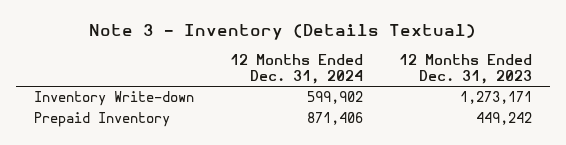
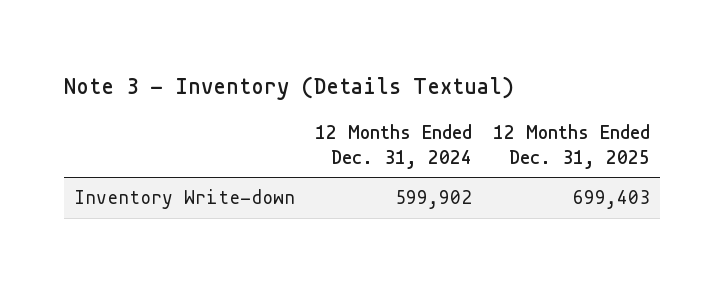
[398,54,532,85] 12 Months Ended Dec. 31, 2023 -> none
none -> [492,124,650,169] 12 Months Ended Dec. 31, 2025
[33,112,170,128] Prepaid Inventory -> none

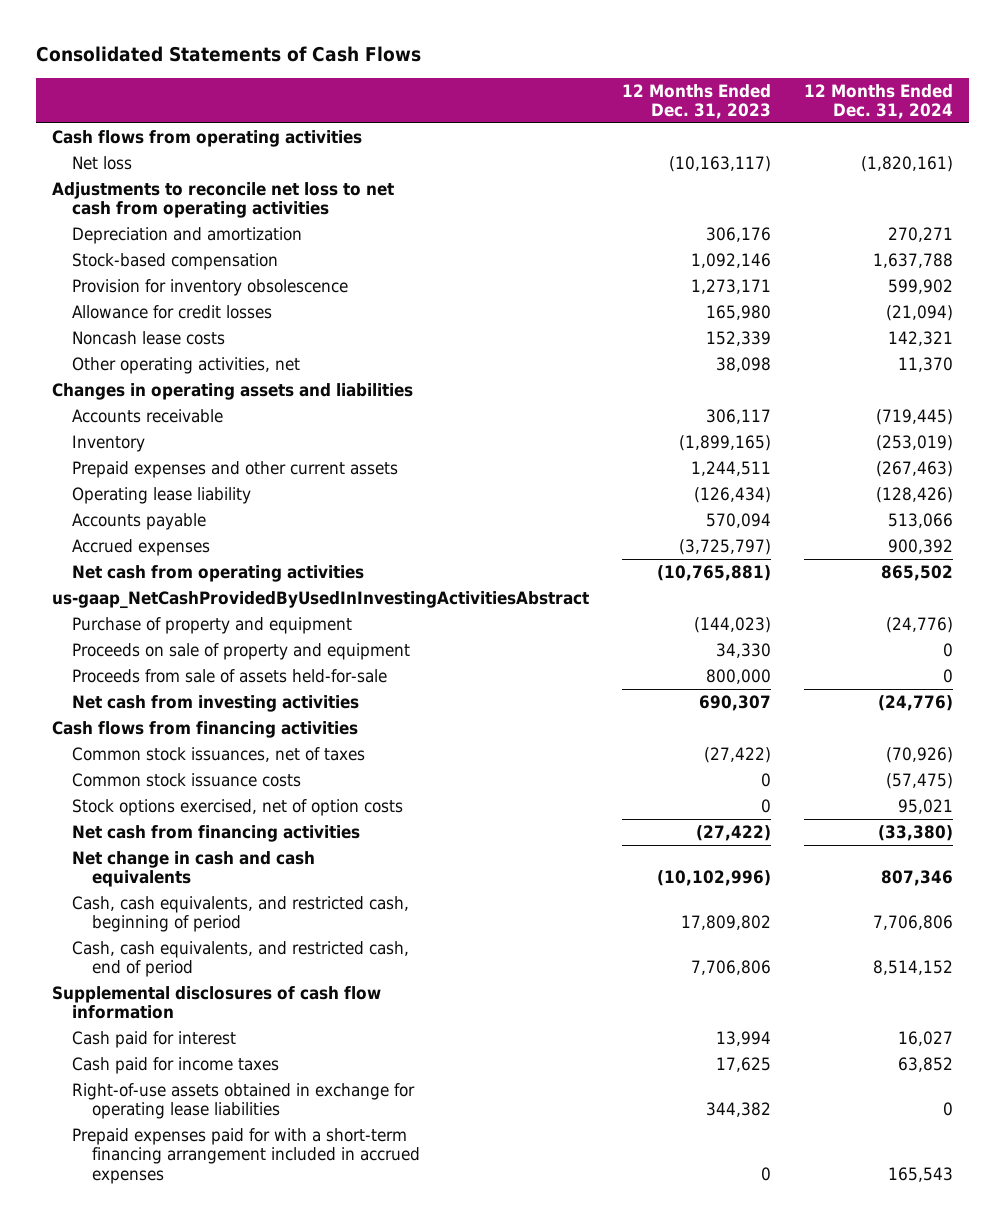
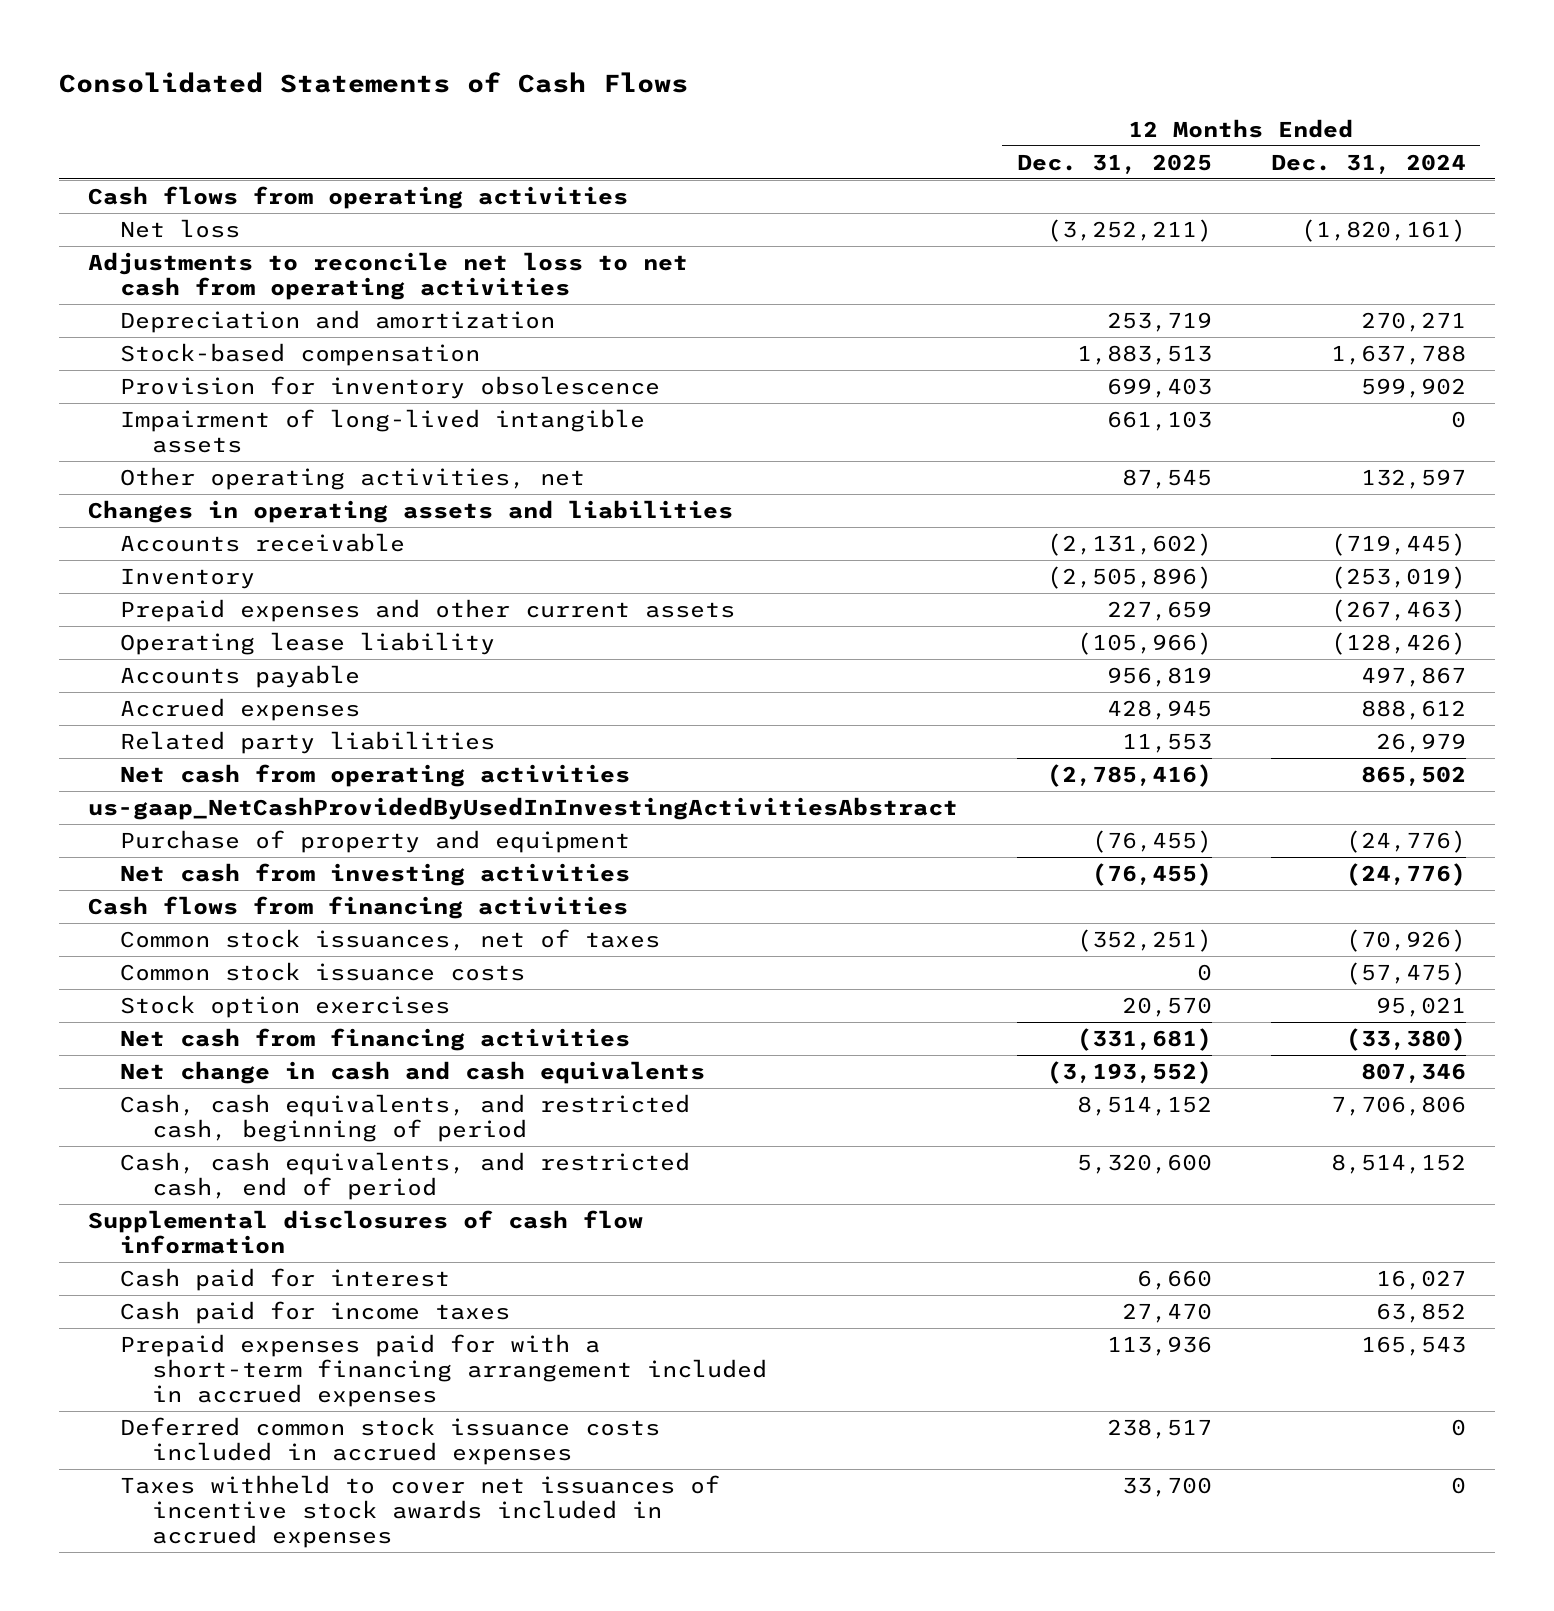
[622,83,772,120] 12 Months Ended Dec. 31, 2023 -> none
none -> [1016,153,1212,174] Dec. 31, 2025
[72,304,273,319] Allowance for credit losses -> none
[72,330,226,345] Noncash lease costs -> none
none -> [119,408,645,453] Impairment of long-lived intangible assets
[897,356,953,372] 11,370 -> [1360,468,1466,489] 132,597
[887,512,953,528] 513,066 -> [1360,666,1466,687] 497,867
[887,538,953,554] 900,392 -> [1360,699,1466,720] 888,612
none -> [119,730,495,754] Related party liabilities
[72,642,411,660] Proceeds on sale of property and equipment -> none
[72,668,388,683] Proceeds from sale of assets held-for-sale -> none
[72,798,404,816] Stock options exercised, net of option costs -> [119,994,450,1018] Stock option exercises
[72,1082,416,1120] Right-of-use assets obtained in exchange for operating lease liabilities -> none
none -> [119,1416,660,1465] Deferred common stock issuance costs included in accrued expenses
none -> [119,1474,720,1548] Taxes withheld to cover net issuances of incentive stock awards included in accrued expenses

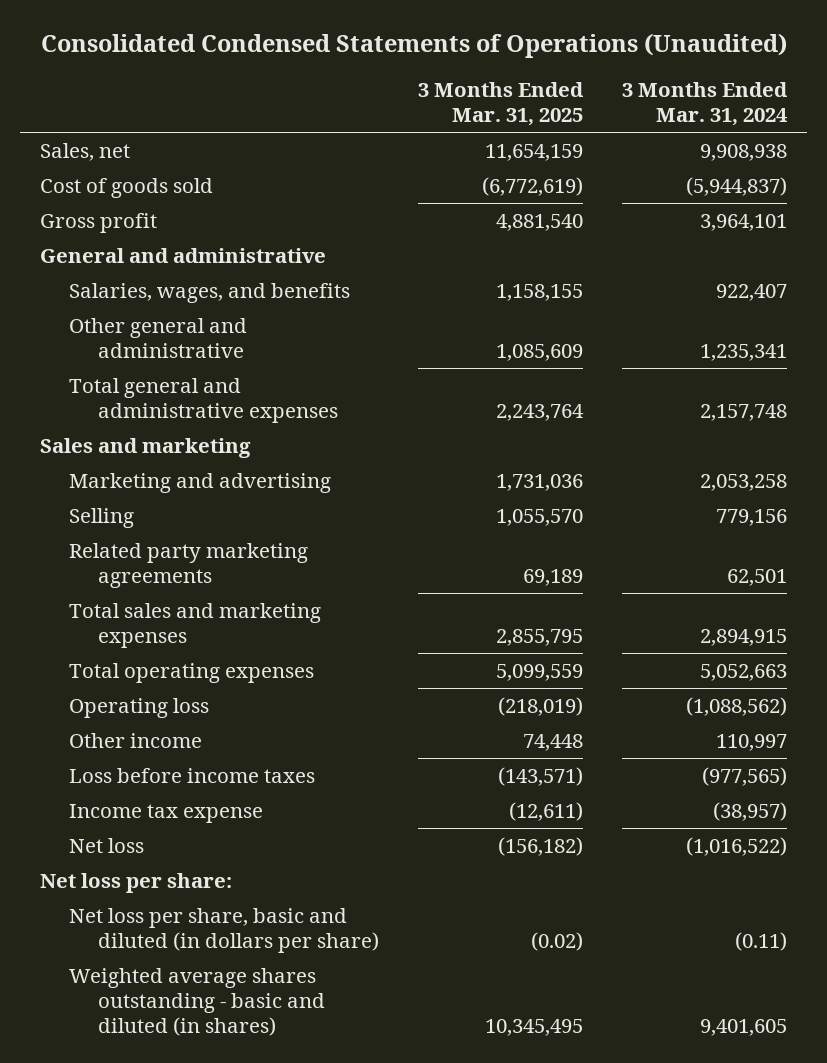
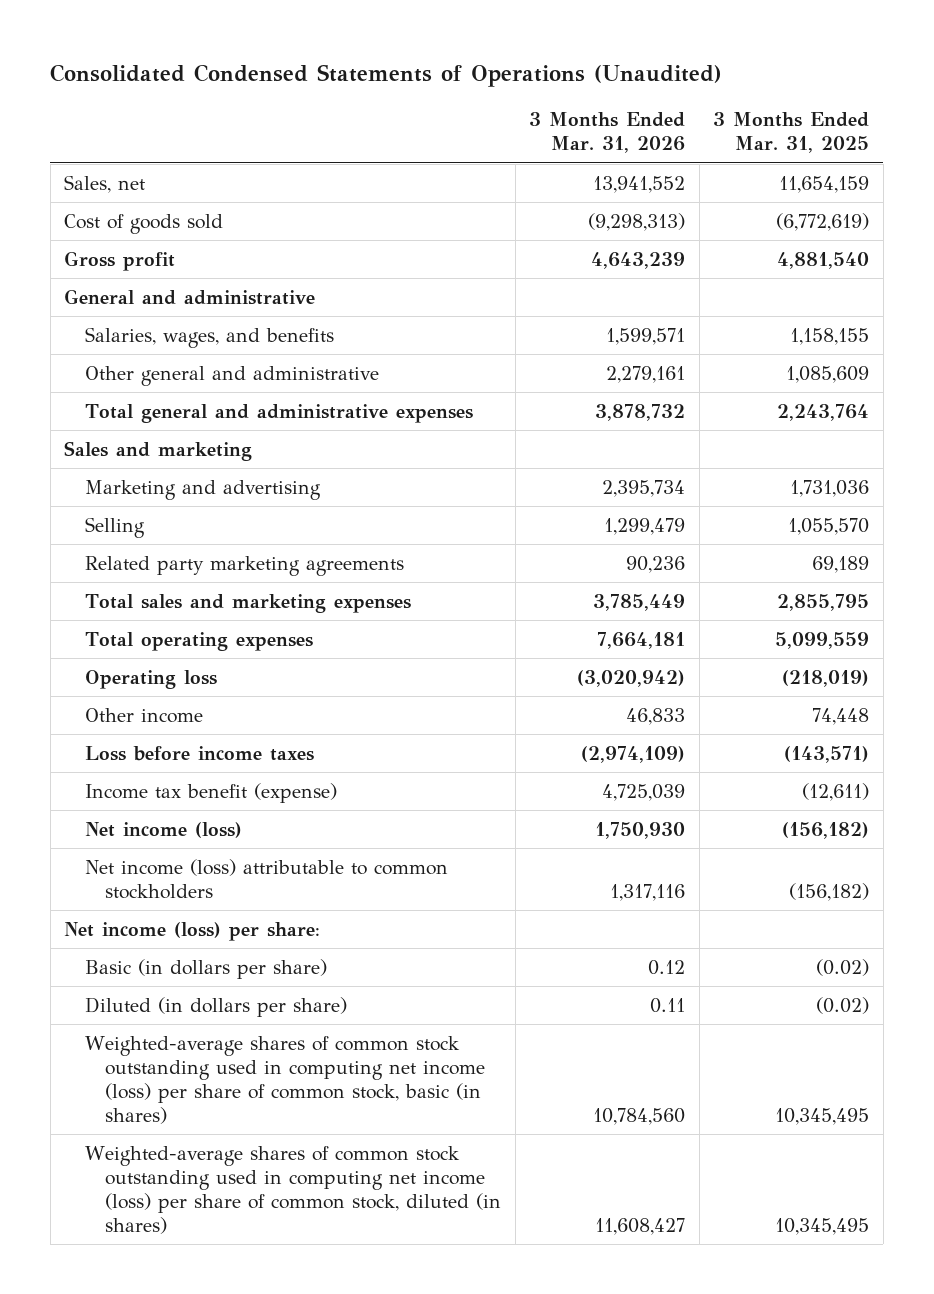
[622,82,789,127] 3 Months Ended Mar. 31, 2024 -> none
none -> [529,112,686,154] 3 Months Ended Mar. 31, 2026
[68,803,263,823] Income tax expense -> [84,782,337,803] Income tax benefit (expense)
[68,837,144,853] Net loss -> [84,821,242,838] Net income (loss)
none -> [84,858,448,899] Net income (loss) attributable to common stockholders
[39,872,232,893] Net loss per share: -> [64,921,321,941] Net income (loss) per share:
[68,907,379,953] Net loss per share, basic and diluted (in dollars per share) -> [84,958,327,979] Basic (in dollars per share)
none -> [84,996,347,1017] Diluted (in dollars per share)
[68,967,325,1037] Weighted average shares outstanding - basic and diluted (in shares) -> [84,1035,485,1124] Weighted-average shares of common stock outstanding used in computing net income (loss) per share of common stock, basic (in shares)
none -> [84,1145,501,1234] Weighted-average shares of common stock outstanding used in computing net income (loss) per share of common stock, diluted (in shares)

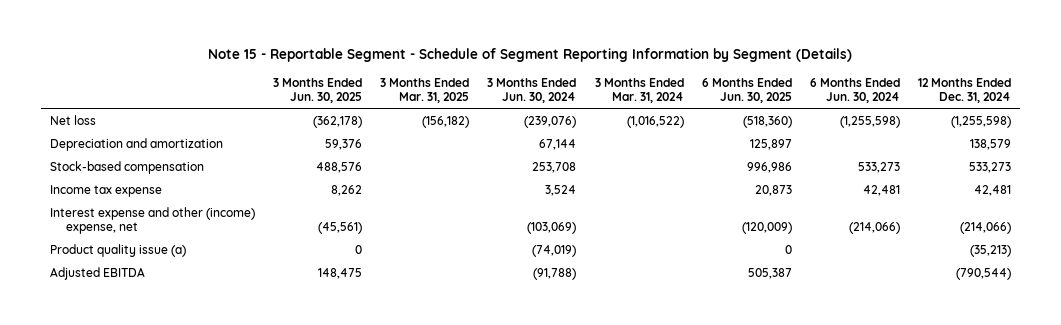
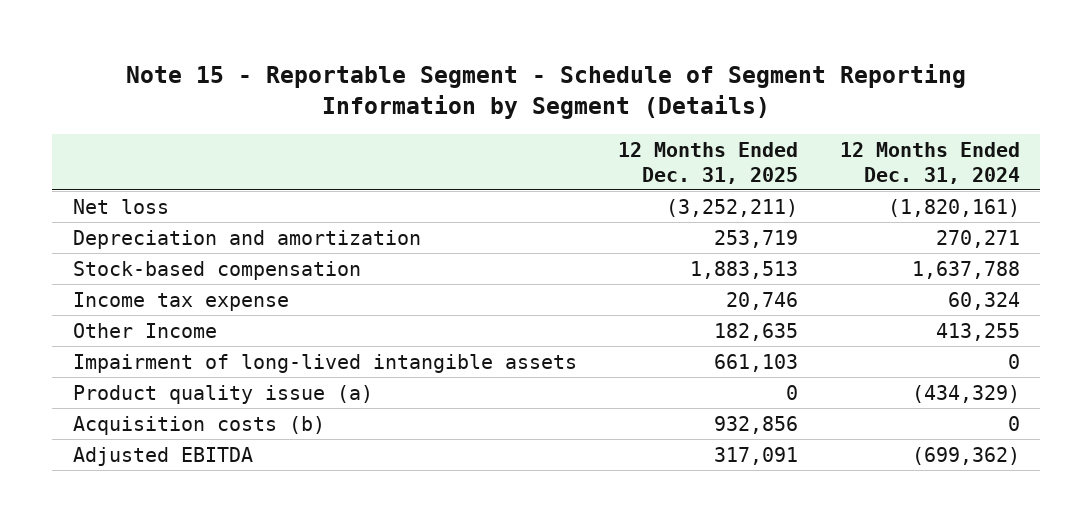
[273,77,363,103] 3 Months Ended Jun. 30, 2025 -> none
[380,77,470,103] 3 Months Ended Mar. 31, 2025 -> none
[487,77,577,103] 3 Months Ended Jun. 30, 2024 -> none
[594,77,684,103] 3 Months Ended Mar. 31, 2024 -> none
[701,77,792,103] 6 Months Ended Jun. 30, 2025 -> none
[809,77,900,103] 6 Months Ended Jun. 30, 2024 -> none
none -> [618,141,799,184] 12 Months Ended Dec. 31, 2025
[950,115,1011,128] (1,255,598) -> [887,198,1020,217] (1,820,161)
[969,138,1011,150] 138,579 -> [935,229,1020,248] 270,271
[968,161,1011,173] 533,273 -> [911,260,1020,279] 1,637,788
[973,184,1011,196] 42,481 -> [947,291,1020,310] 60,324
[50,206,256,234] Interest expense and other (income) expense, net -> [72,322,217,338] Other Income
[959,221,1011,234] (214,066) -> [935,322,1020,341] 413,255
none -> [72,353,577,373] Impairment of long-lived intangible assets
[969,244,1011,257] (35,213) -> [911,384,1020,403] (434,329)
none -> [72,415,325,435] Acquisition costs (b)
[955,267,1011,280] (790,544) -> [911,446,1020,465] (699,362)

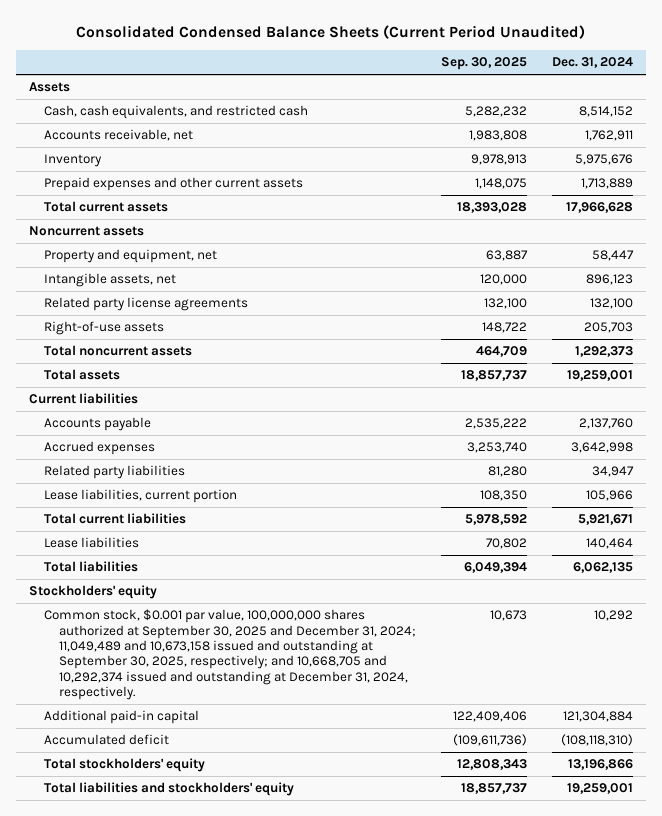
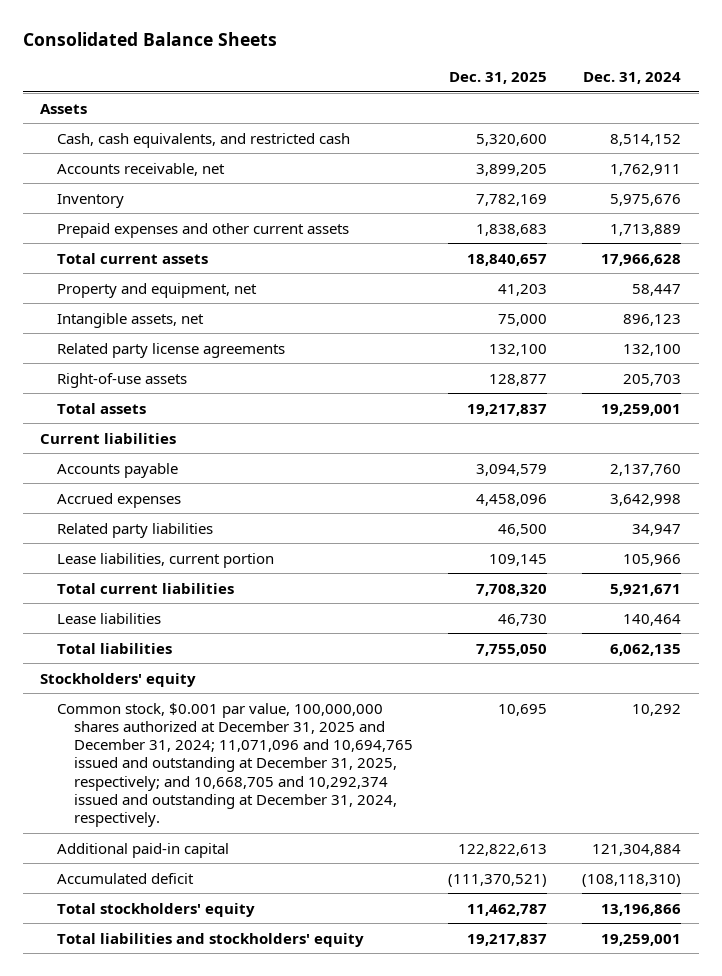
[75,24,585,39] Consolidated Condensed Balance Sheets (Current Period Unaudited) -> [22,32,277,47] Consolidated Balance Sheets
[441,57,528,71] Sep. 30, 2025 -> none
none -> [449,72,548,85] Dec. 31, 2025
[28,226,144,237] Noncurrent assets -> none
[43,345,192,357] Total noncurrent assets -> none
[43,609,416,701] Common stock, $0.001 par value, 100,000,000 shares authorized at September 30, 2025 and December 31, 2024; 11,049,489 and 10,673,158 issued and outstanding at September 30, 2025, respectively; and 10,668,705 and 10,292,374 issued and outstanding at December 31, 2024, respectively. -> [57,702,413,828] Common stock, $0.001 par value, 100,000,000 shares authorized at December 31, 2025 and December 31, 2024; 11,071,096 and 10,694,765 issued and outstanding at December 31, 2025, respectively; and 10,668,705 and 10,292,374 issued and outstanding at December 31, 2024, respectively.

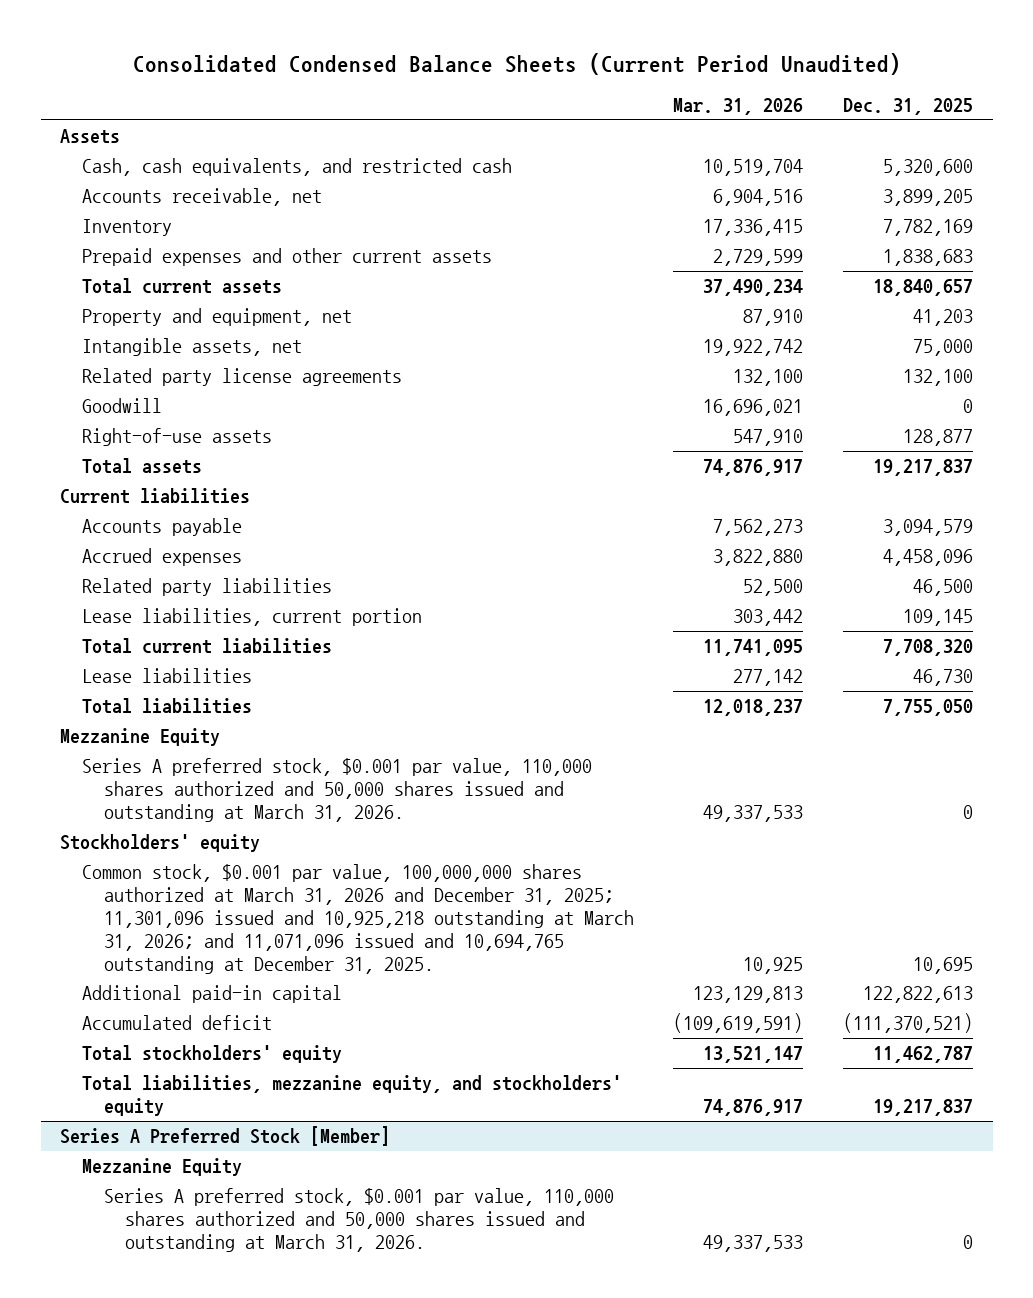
[22,32,277,47] Consolidated Balance Sheets -> [132,52,901,75] Consolidated Condensed Balance Sheets (Current Period Unaudited)
[583,72,682,85] Dec. 31, 2024 -> none
none -> [673,98,804,116] Mar. 31, 2026
none -> [82,398,163,414] Goodwill
none -> [60,728,221,747] Mezzanine Equity
none -> [82,758,593,822] Series A preferred stock, $0.001 par value, 110,000 shares authorized and 50,000 shares issued and outstanding at March 31, 2026.
[57,702,413,828] Common stock, $0.001 par value, 100,000,000 shares authorized at December 31, 2025 and December 31, 2024; 11,071,096 and 10,694,765 issued and outstanding at December 31, 2025, respectively; and 10,668,705 and 10,292,374 issued and outstanding at December 31, 2024, respectively. -> [82,864,634,974] Common stock, $0.001 par value, 100,000,000 shares authorized at March 31, 2026 and December 31, 2025; 11,301,096 issued and 10,925,218 outstanding at March 31, 2026; and 11,071,096 issued and 10,694,765 outstanding at December 31, 2025.
[57,932,365,947] Total liabilities and stockholders' equity -> [82,1075,623,1117] Total liabilities, mezzanine equity, and stockholders' equity
none -> [60,1126,391,1147] Series A Preferred Stock [Member]
none -> [82,1158,243,1177] Mezzanine Equity
none -> [103,1188,614,1252] Series A preferred stock, $0.001 par value, 110,000 shares authorized and 50,000 shares issued and outstanding at March 31, 2026.

